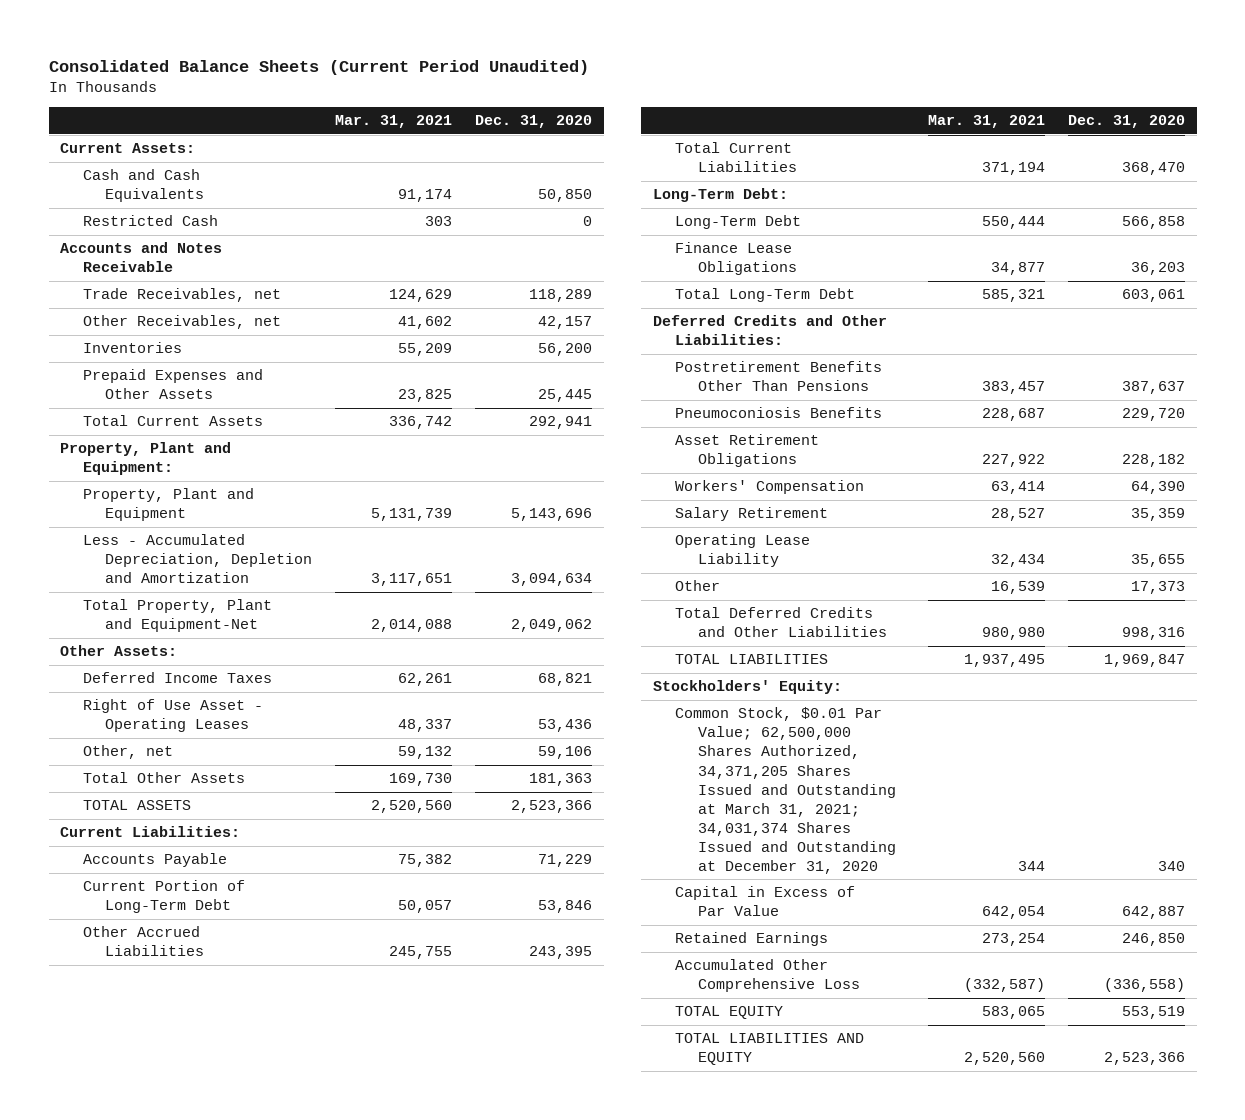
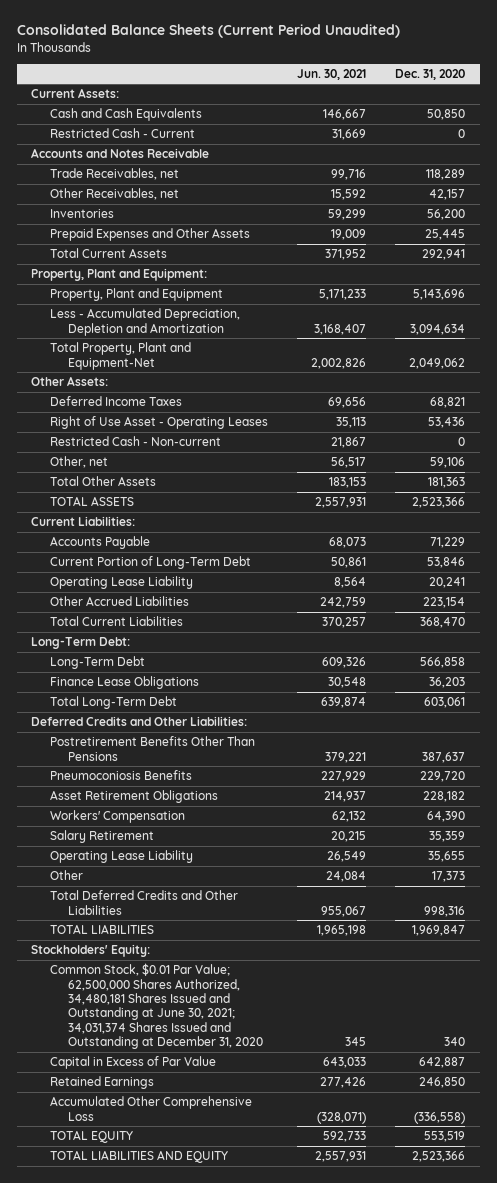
[335,115,453,129] Mar. 31, 2021 -> none
none -> [297,68,367,80] Jun. 30, 2021
[82,215,218,227] Restricted Cash -> [49,128,195,139] Restricted Cash - Current
none -> [49,436,221,447] Restricted Cash - Non-current
none -> [49,576,193,590] Operating Lease Liability
[529,946,593,960] 243,395 -> [423,597,466,609] 223,154
[675,707,896,874] Common Stock, $0.01 Par Value; 62,500,000 Shares Authorized, 34,371,205 Shares Issued and Outstanding at March 31, 2021; 34,031,374 Shares Issued and Outstanding at December 31, 2020 -> [49,963,263,1050] Common Stock, $0.01 Par Value; 62,500,000 Shares Authorized, 34,480,181 Shares Issued and Outstanding at June 30, 2021; 34,031,374 Shares Issued and Outstanding at December 31, 2020

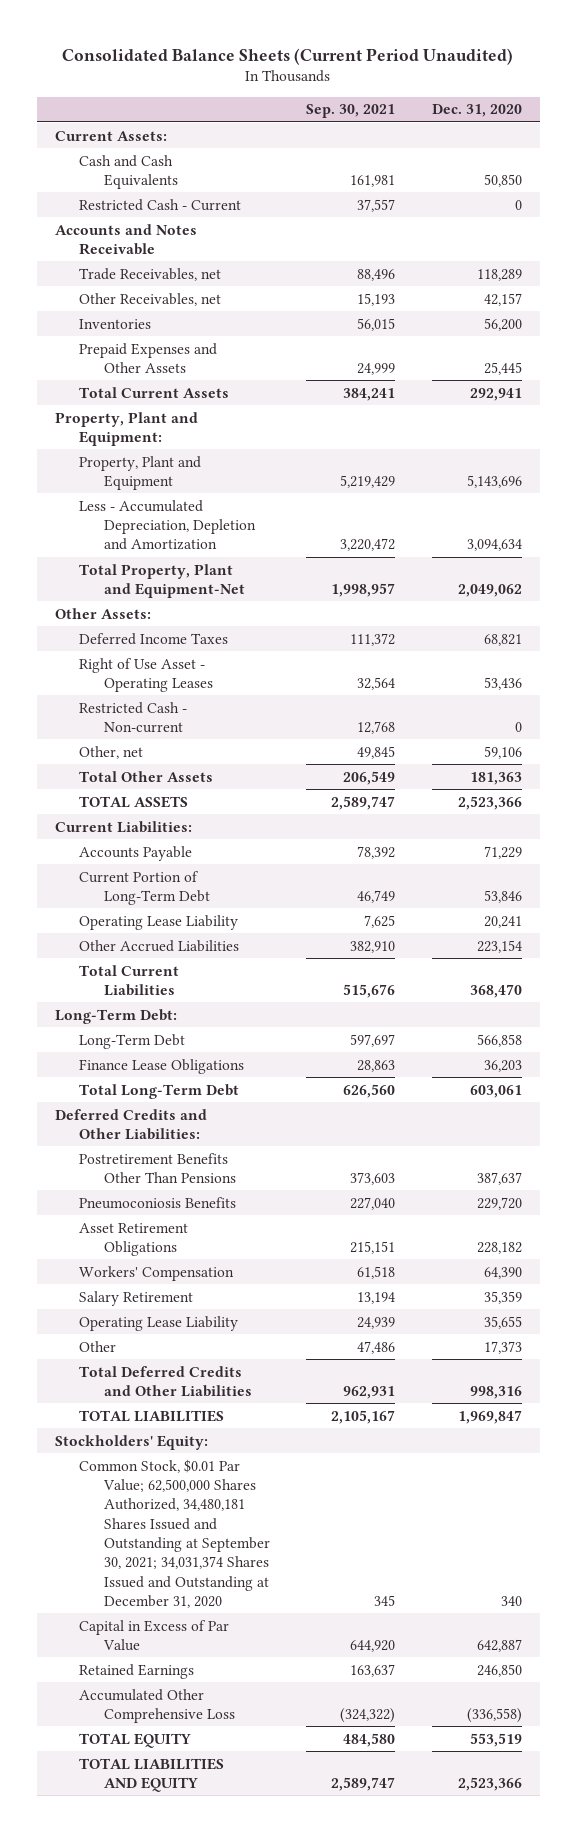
[297,68,367,80] Jun. 30, 2021 -> none
none -> [306,104,396,119] Sep. 30, 2021
[49,963,263,1050] Common Stock, $0.01 Par Value; 62,500,000 Shares Authorized, 34,480,181 Shares Issued and Outstanding at June 30, 2021; 34,031,374 Shares Issued and Outstanding at December 31, 2020 -> [79,1458,270,1608] Common Stock, $0.01 Par Value; 62,500,000 Shares Authorized, 34,480,181 Shares Issued and Outstanding at September 30, 2021; 34,031,374 Shares Issued and Outstanding at December 31, 2020

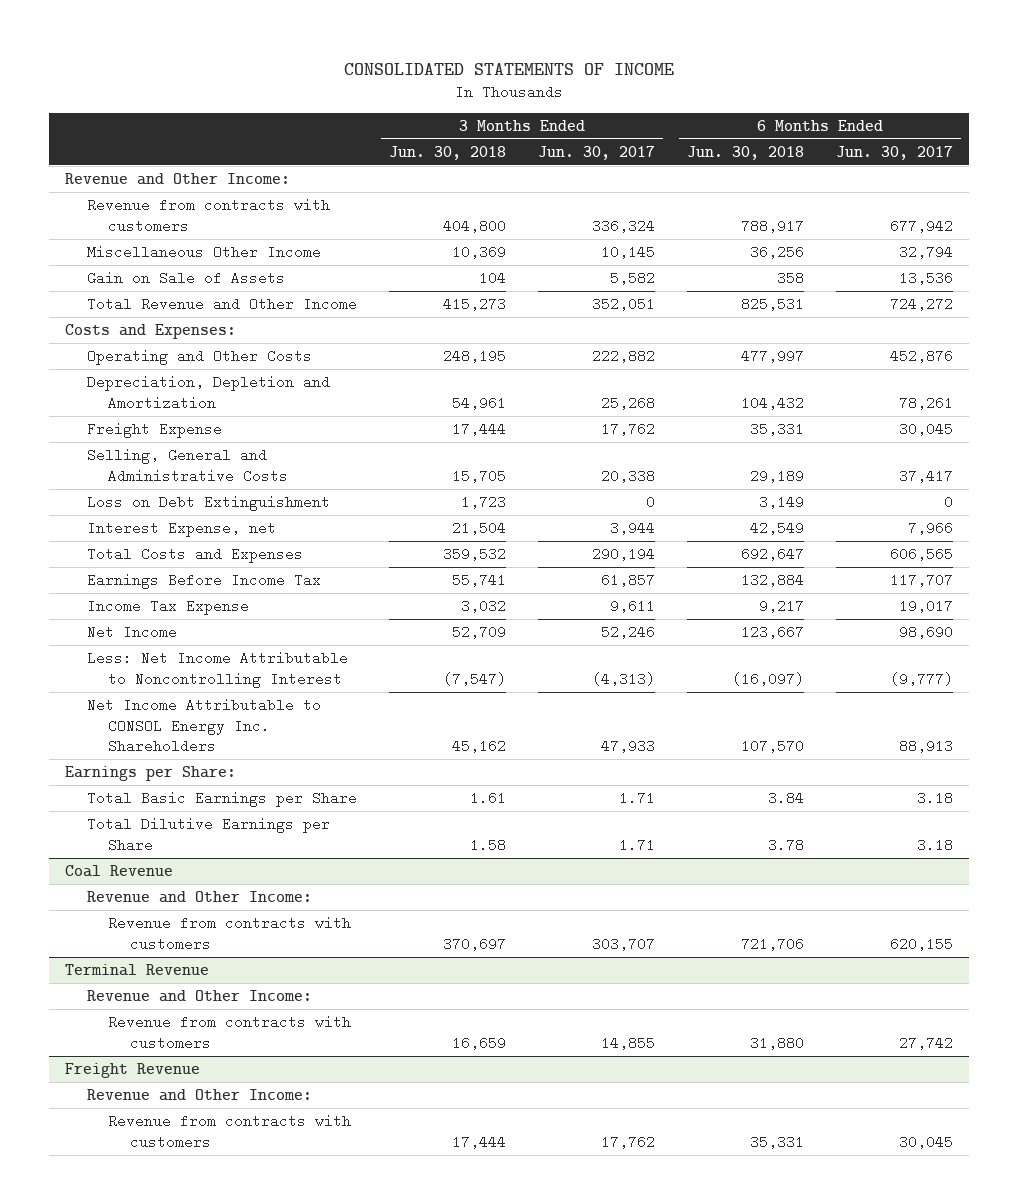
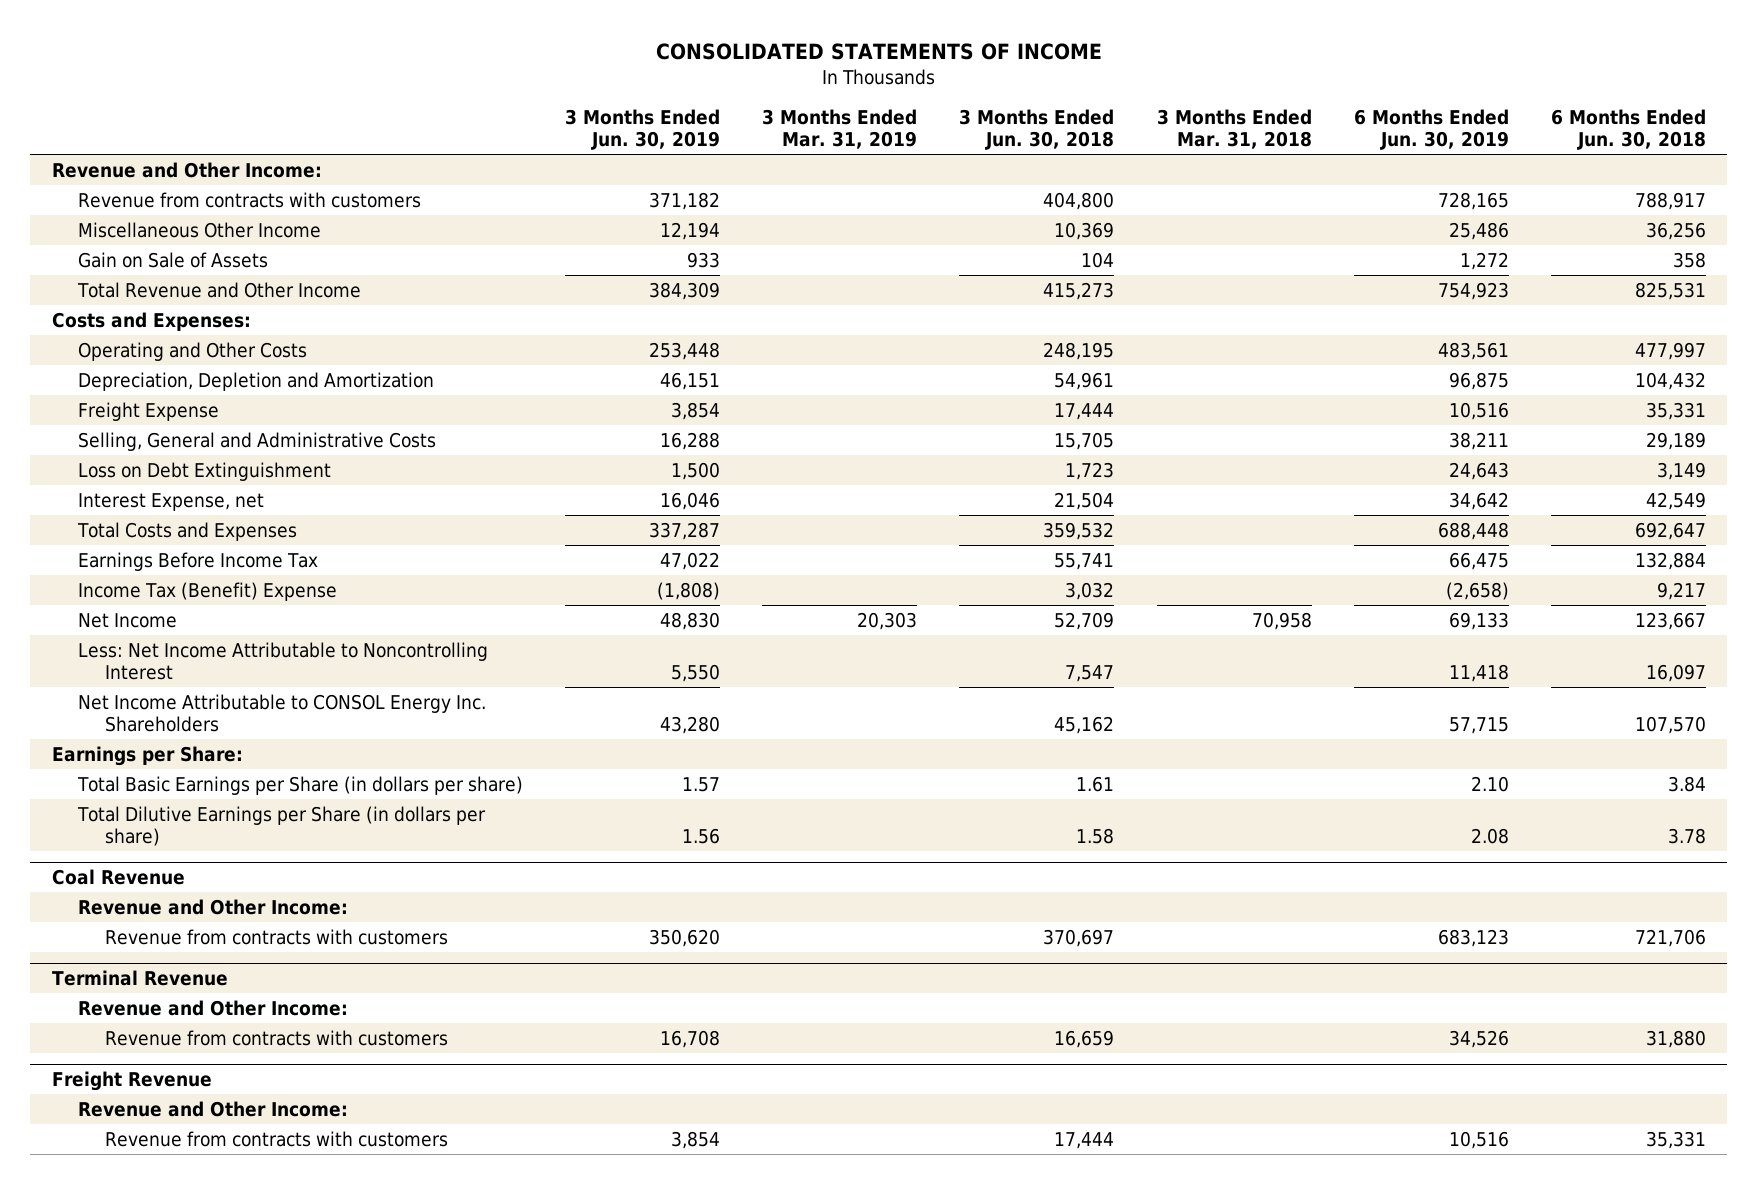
[537,145,655,160] Jun. 30, 2017 -> none
[835,145,953,160] Jun. 30, 2017 -> none
none -> [565,108,721,151] 3 Months Ended Jun. 30, 2019
none -> [762,108,918,150] 3 Months Ended Mar. 31, 2019
none -> [1156,108,1312,150] 3 Months Ended Mar. 31, 2018
none -> [1353,108,1509,151] 6 Months Ended Jun. 30, 2019
[86,598,249,615] Income Tax Expense -> [78,581,338,601] Income Tax (Benefit) Expense
[442,671,506,686] (7,547) -> [1065,665,1115,683] 7,547
[731,671,804,686] (16,097) -> [1645,664,1706,683] 16,097
[86,790,357,807] Total Basic Earnings per Share -> [77,775,524,795] Total Basic Earnings per Share (in dollars per share)
[86,816,330,852] Total Dilutive Earnings per Share -> [77,805,487,847] Total Dilutive Earnings per Share (in dollars per share)

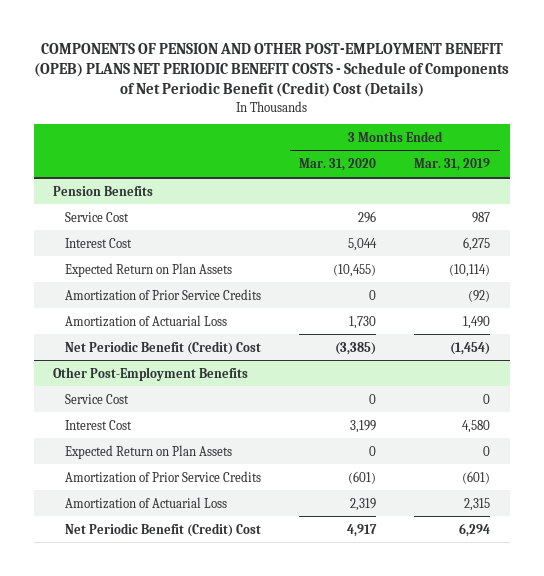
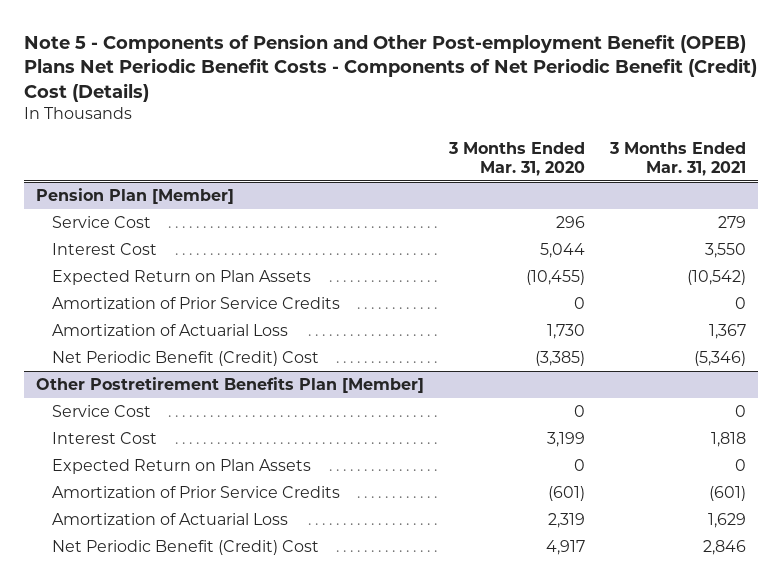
[33,43,509,98] COMPONENTS OF PENSION AND OTHER POST-EMPLOYMENT BENEFIT (OPEB) PLANS NET PERIODIC BENEFIT COSTS - Schedule of Components of Net Periodic Benefit (Credit) Cost (Details) -> [23,33,757,102] Note 5 - Components of Pension and Other Post-employment Benefit (OPEB) Plans Net Periodic Benefit Costs - Components of Net Periodic Benefit (Credit) Cost (Details)
[414,158,491,172] Mar. 31, 2019 -> none
none -> [608,142,746,176] 3 Months Ended Mar. 31, 2021
[53,185,154,196] Pension Benefits -> [36,187,235,204] Pension Plan [Member]
[53,366,249,381] Other Post-Employment Benefits -> [36,376,425,393] Other Postretirement Benefits Plan [Member]

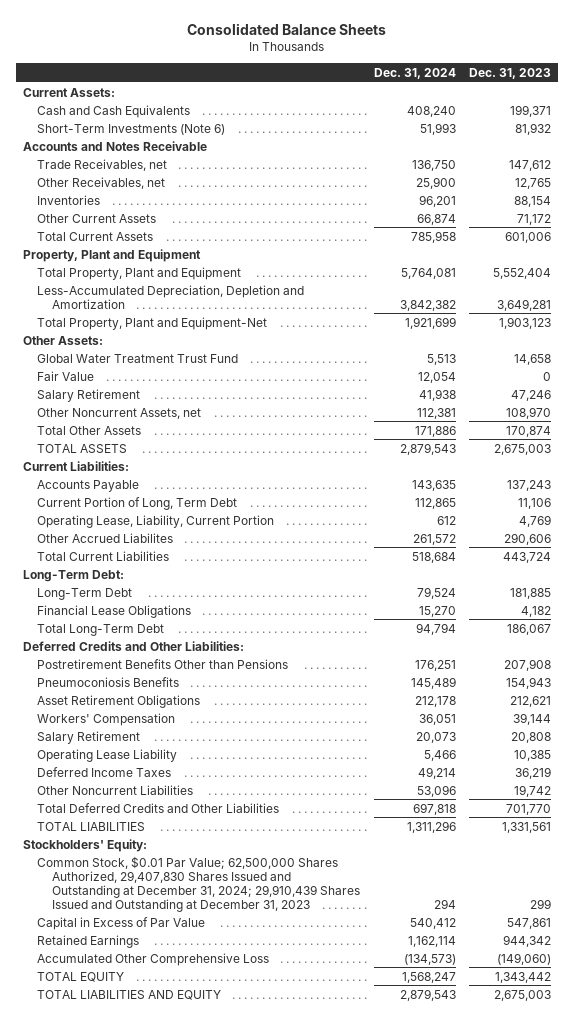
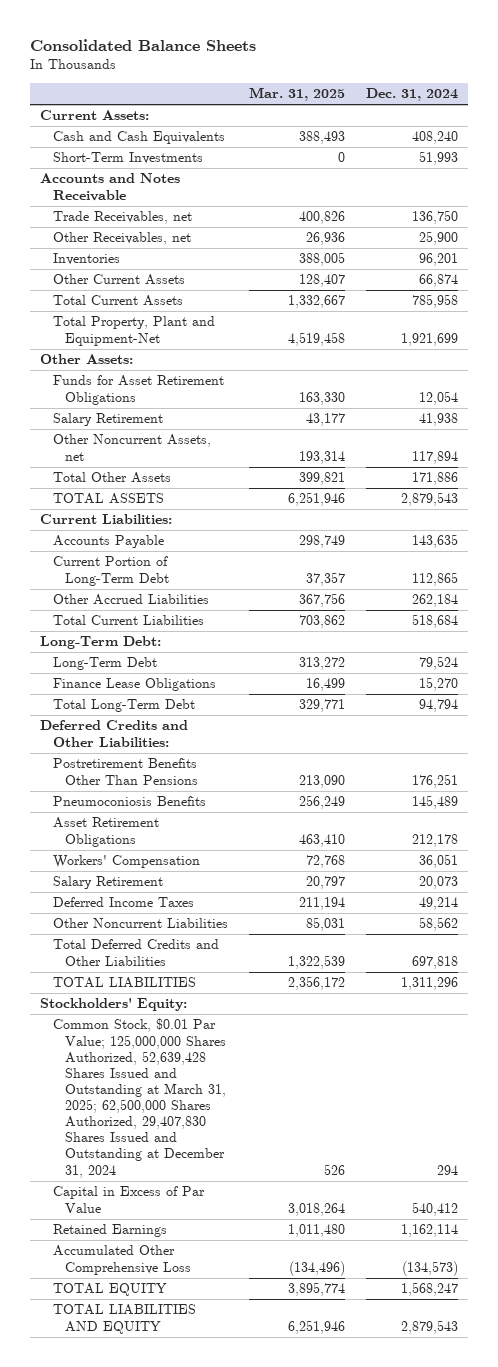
[469,67,552,79] Dec. 31, 2023 -> none
none -> [248,87,345,102] Mar. 31, 2025
[37,123,226,135] Short-Term Investments (Note 6) -> [52,152,203,165] Short-Term Investments
[23,248,202,262] Property, Plant and Equipment -> none
[37,266,242,280] Total Property, Plant and Equipment -> none
[37,284,305,309] Less-Accumulated Depreciation, Depletion and Amortization -> none
[37,353,239,363] Global Water Treatment Trust Fund -> none
[37,370,95,381] Fair Value -> [52,375,224,405] Funds for Asset Retirement Obligations
[416,407,456,419] 112,381 -> [411,450,458,464] 117,894
[37,514,275,528] Operating Lease, Liability, Current Portion -> none
[37,496,238,510] Current Portion of Long, Term Debt -> [52,556,170,586] Current Portion of Long-Term Debt
[37,532,174,543] Other Accrued Liabilites -> [52,594,209,606] Other Accrued Liabilities
[412,533,456,545] 261,572 -> [411,594,458,608] 262,184
[37,604,192,618] Financial Lease Obligations -> [52,678,216,692] Finance Lease Obligations
[37,658,289,669] Postretirement Benefits Other than Pensions -> [52,758,199,785] Postretirement Benefits Other Than Pensions
[37,748,178,762] Operating Lease Liability -> none
[416,784,456,797] 53,096 -> [418,917,458,932] 58,562
[37,855,360,912] Common Stock, $0.01 Par Value; 62,500,000 Shares Authorized, 29,407,830 Shares Issued and Outstanding at December 31, 2024; 29,910,439 Shares Issued and Outstanding at December 31, 2023 -> [52,1018,227,1178] Common Stock, $0.01 Par Value; 125,000,000 Shares Authorized, 52,639,428 Shares Issued and Outstanding at March 31, 2025; 62,500,000 Shares Authorized, 29,407,830 Shares Issued and Outstanding at December 31, 2024

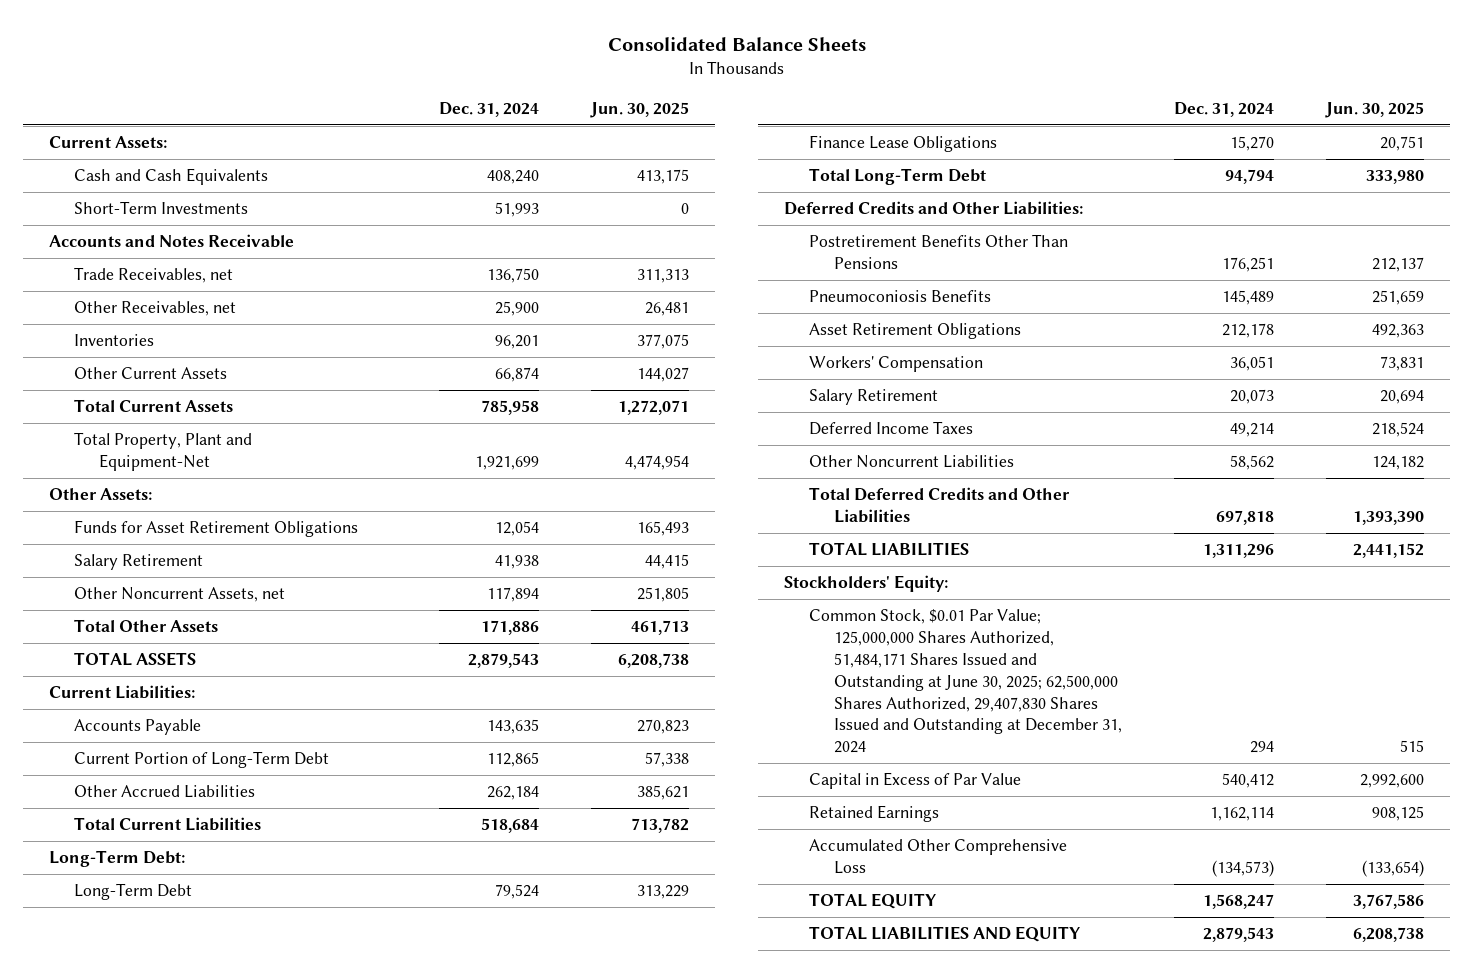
[248,87,345,102] Mar. 31, 2025 -> none
none -> [589,101,689,118] Jun. 30, 2025
[52,1018,227,1178] Common Stock, $0.01 Par Value; 125,000,000 Shares Authorized, 52,639,428 Shares Issued and Outstanding at March 31, 2025; 62,500,000 Shares Authorized, 29,407,830 Shares Issued and Outstanding at December 31, 2024 -> [809,609,1123,754] Common Stock, $0.01 Par Value; 125,000,000 Shares Authorized, 51,484,171 Shares Issued and Outstanding at June 30, 2025; 62,500,000 Shares Authorized, 29,407,830 Shares Issued and Outstanding at December 31, 2024

